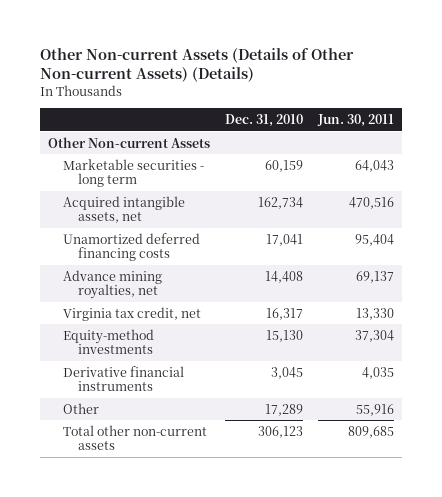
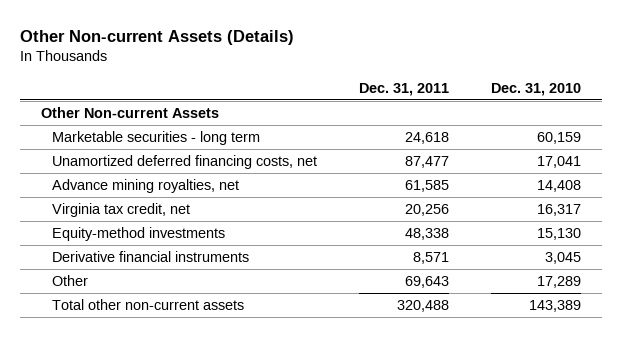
[40,47,355,82] Other Non-current Assets (Details of Other Non-current Assets) (Details) -> [19,29,294,45] Other Non-current Assets (Details)
[317,113,395,127] Jun. 30, 2011 -> none
none -> [359,82,450,96] Dec. 31, 2011
[63,195,186,224] Acquired intangible assets, net -> none
[63,232,201,262] Unamortized deferred financing costs -> [52,155,318,170] Unamortized deferred financing costs, net
[258,425,304,438] 306,123 -> [529,300,582,313] 143,389

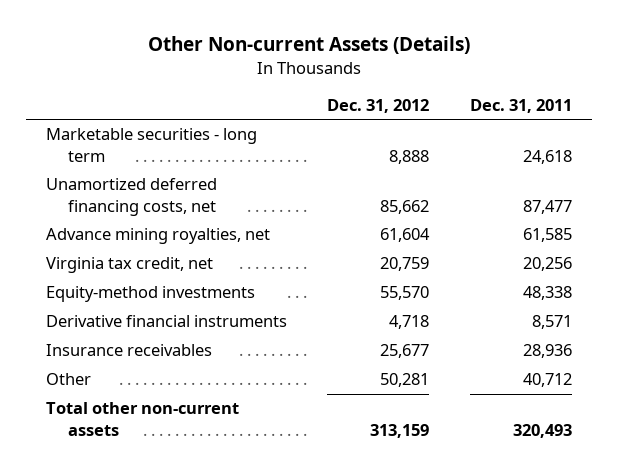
[491,82,582,96] Dec. 31, 2010 -> none
none -> [327,98,430,113] Dec. 31, 2012
[40,107,219,119] Other Non-current Assets -> none
none -> [46,344,213,357] Insurance receivables
[405,276,450,289] 69,643 -> [522,373,572,388] 40,712
[397,300,450,313] 320,488 -> [512,423,572,438] 320,493

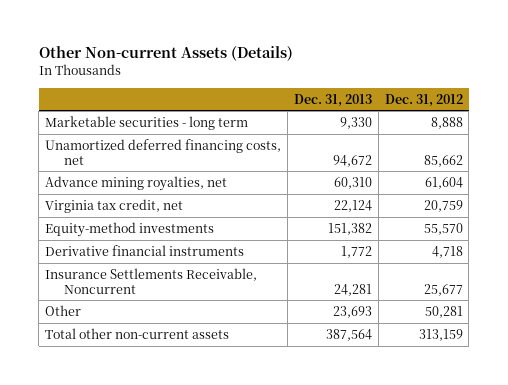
[469,98,572,113] Dec. 31, 2011 -> none
none -> [293,93,372,107] Dec. 31, 2013
[46,344,213,357] Insurance receivables -> [45,267,258,294] Insurance Settlements Receivable, Noncurrent

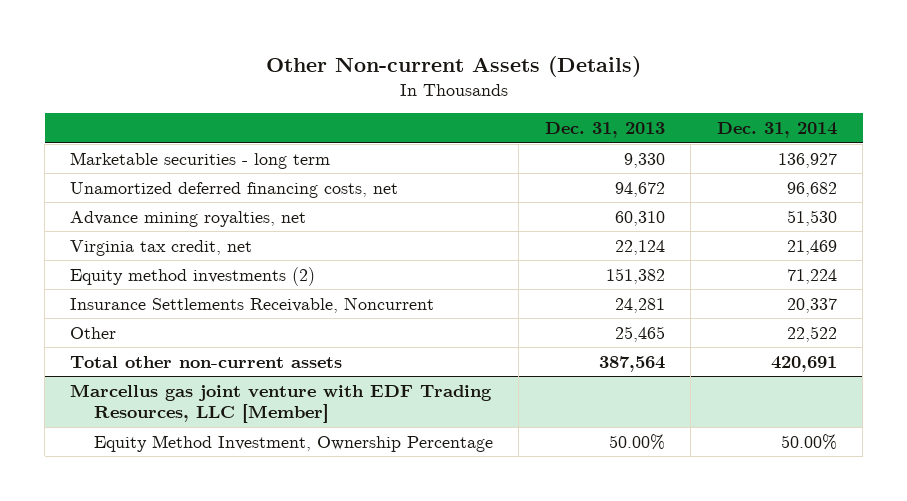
[384,93,463,107] Dec. 31, 2012 -> none
none -> [716,122,837,139] Dec. 31, 2014
[45,244,245,256] Derivative financial instruments -> none
[45,221,215,237] Equity-method investments -> [70,266,316,286] Equity method investments (2)
[332,305,372,318] 23,693 -> [614,325,665,342] 25,465
none -> [70,383,493,424] Marcellus gas joint venture with EDF Trading Resources, LLC [Member]
none -> [93,434,493,452] Equity Method Investment, Ownership Percentage

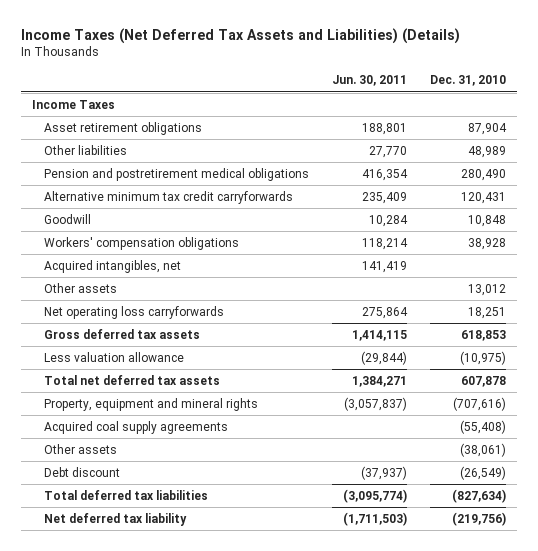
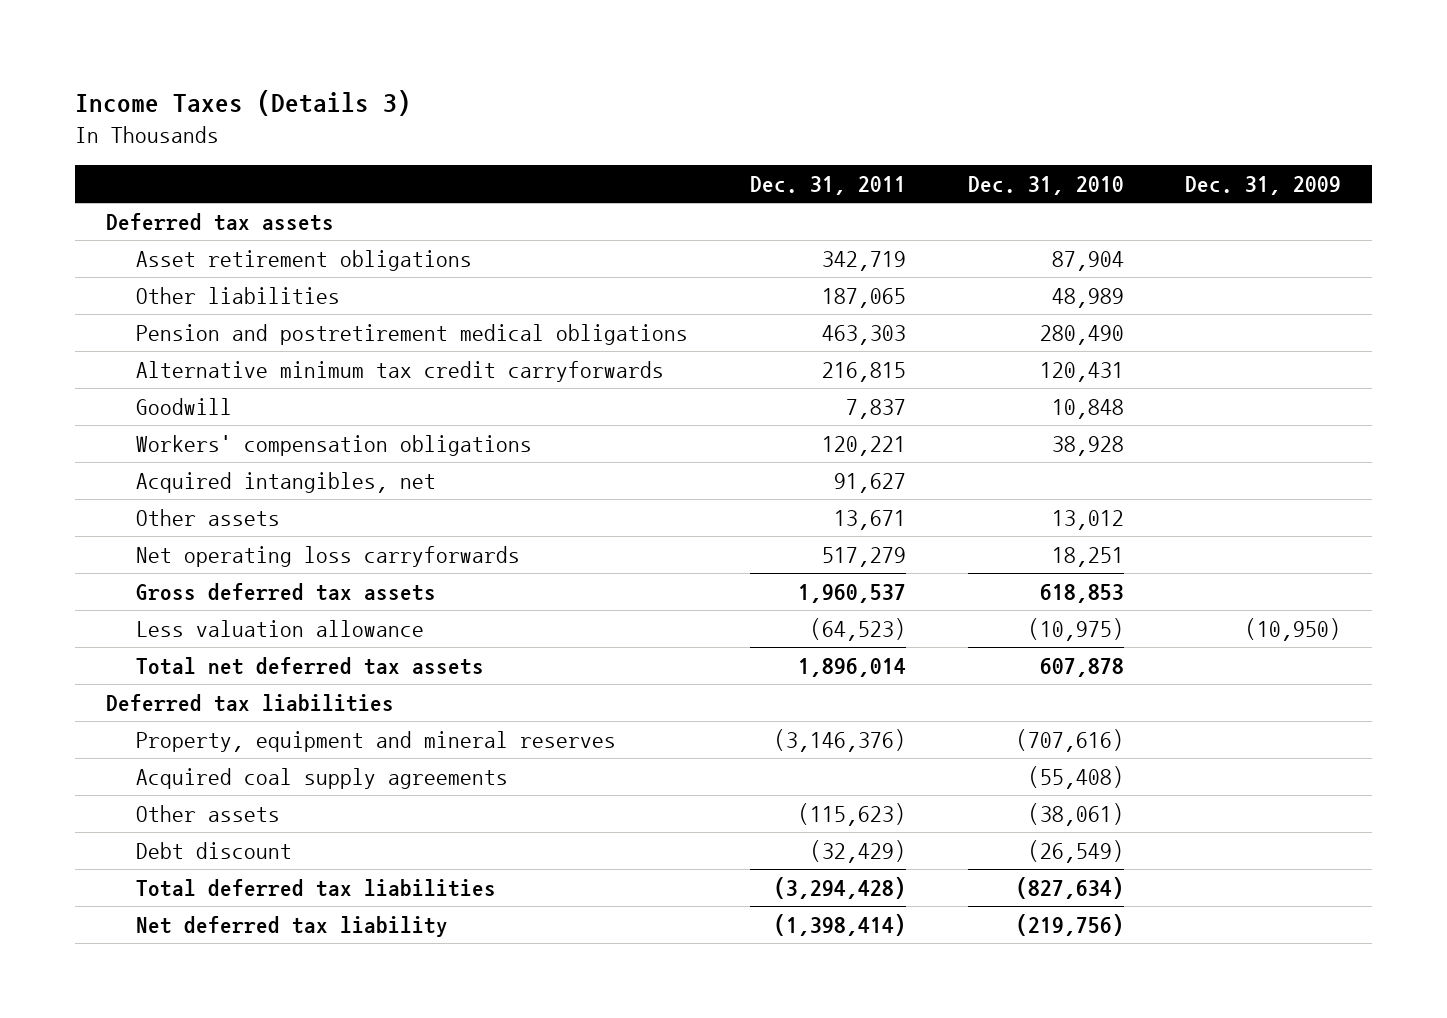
[20,27,460,44] Income Taxes (Net Deferred Tax Assets and Liabilities) (Details) -> [75,89,412,116] Income Taxes (Details 3)
[331,75,407,87] Jun. 30, 2011 -> none
none -> [749,176,906,196] Dec. 31, 2011
none -> [1185,176,1342,196] Dec. 31, 2009
[32,99,116,109] Income Taxes -> none
none -> [105,213,334,232] Deferred tax assets
none -> [105,694,394,713] Deferred tax liabilities
[43,397,258,411] Property, equipment and mineral rights -> [136,731,617,753] Property, equipment and mineral reserves

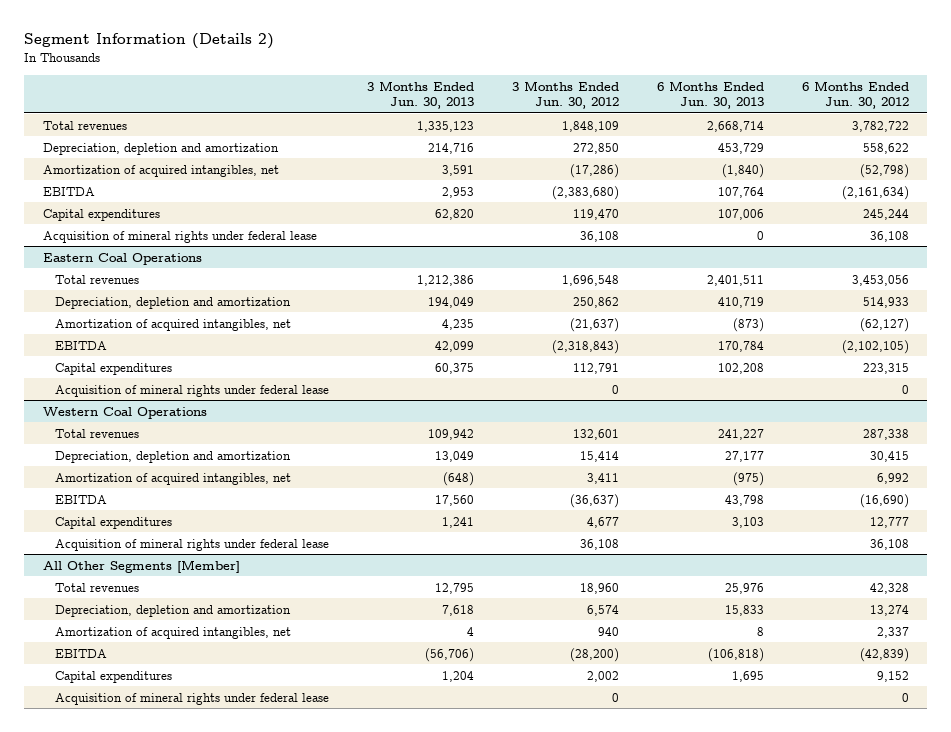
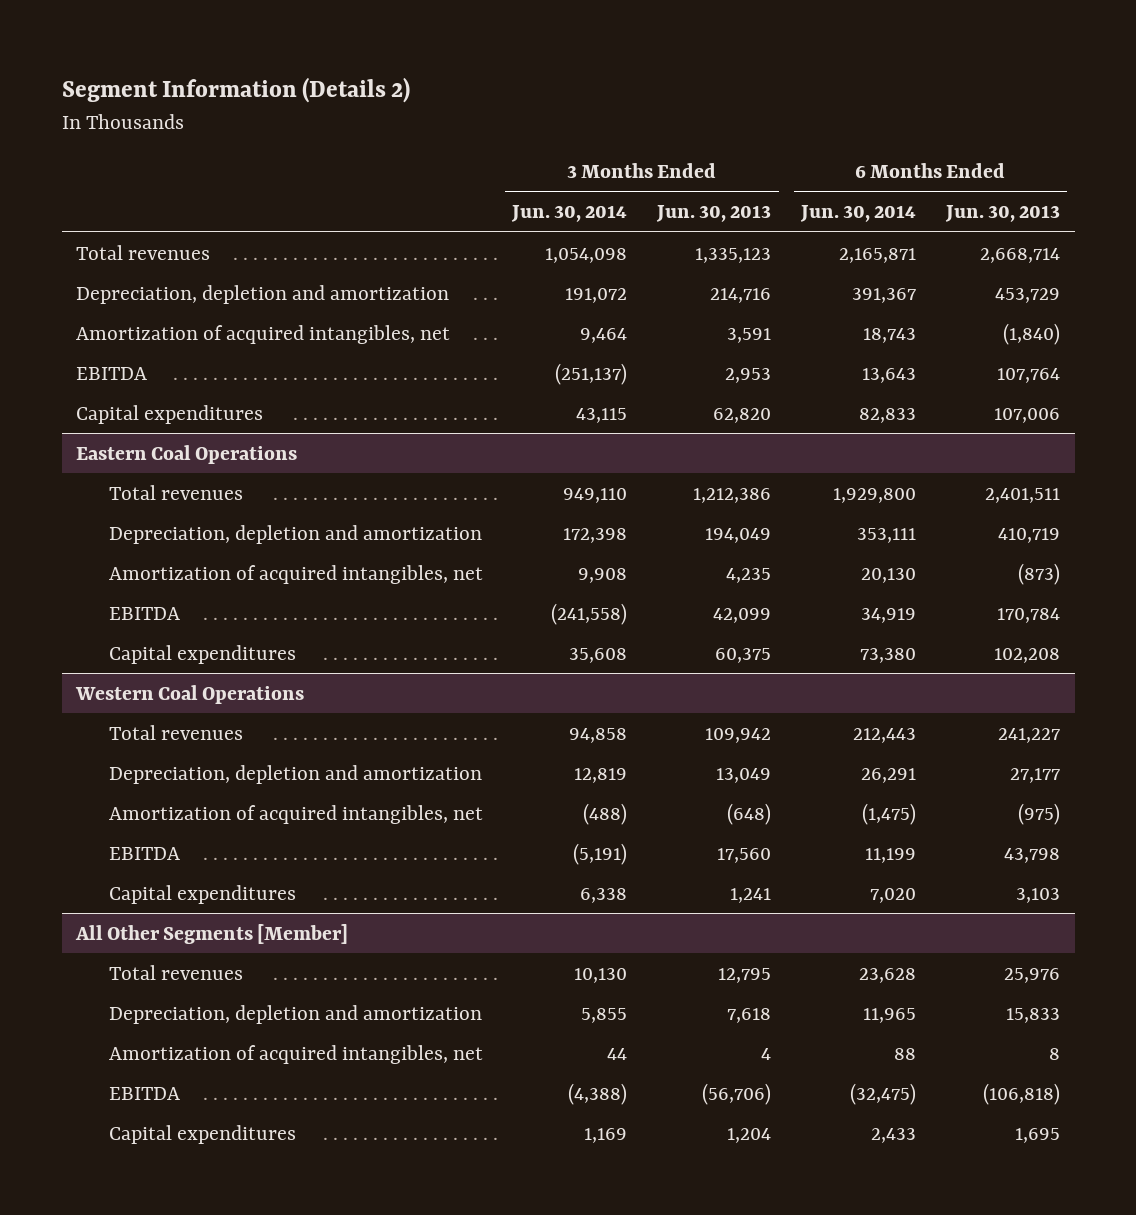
[511,80,619,110] 3 Months Ended Jun. 30, 2012 -> none
[801,80,909,110] 6 Months Ended Jun. 30, 2012 -> none
none -> [511,205,628,223] Jun. 30, 2014
none -> [800,205,917,223] Jun. 30, 2014
[42,230,317,243] Acquisition of mineral rights under federal lease -> none
[55,384,330,397] Acquisition of mineral rights under federal lease -> none
[55,538,330,551] Acquisition of mineral rights under federal lease -> none
[55,692,330,705] Acquisition of mineral rights under federal lease -> none

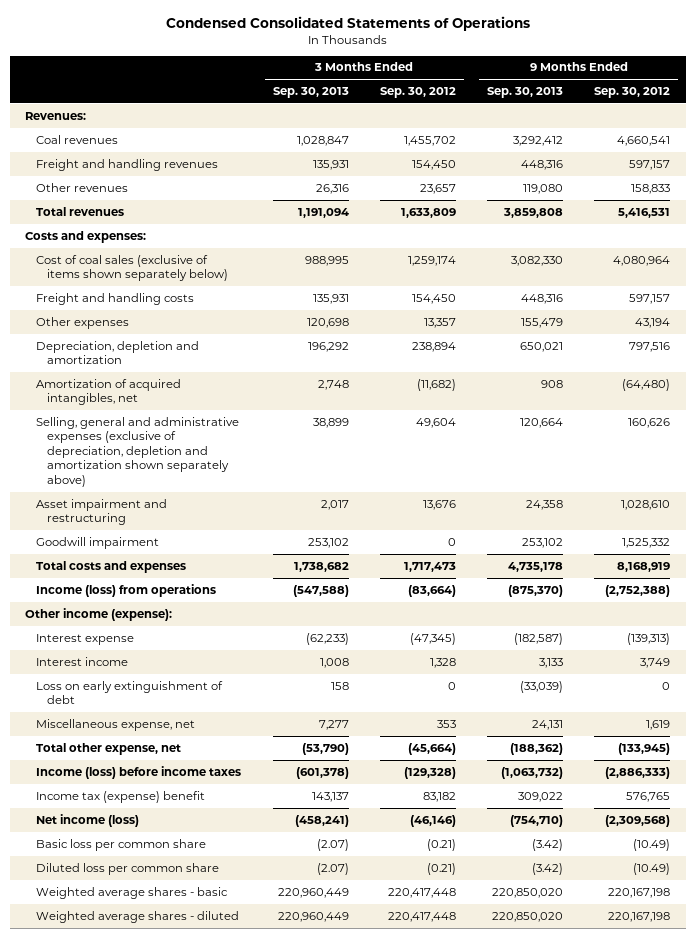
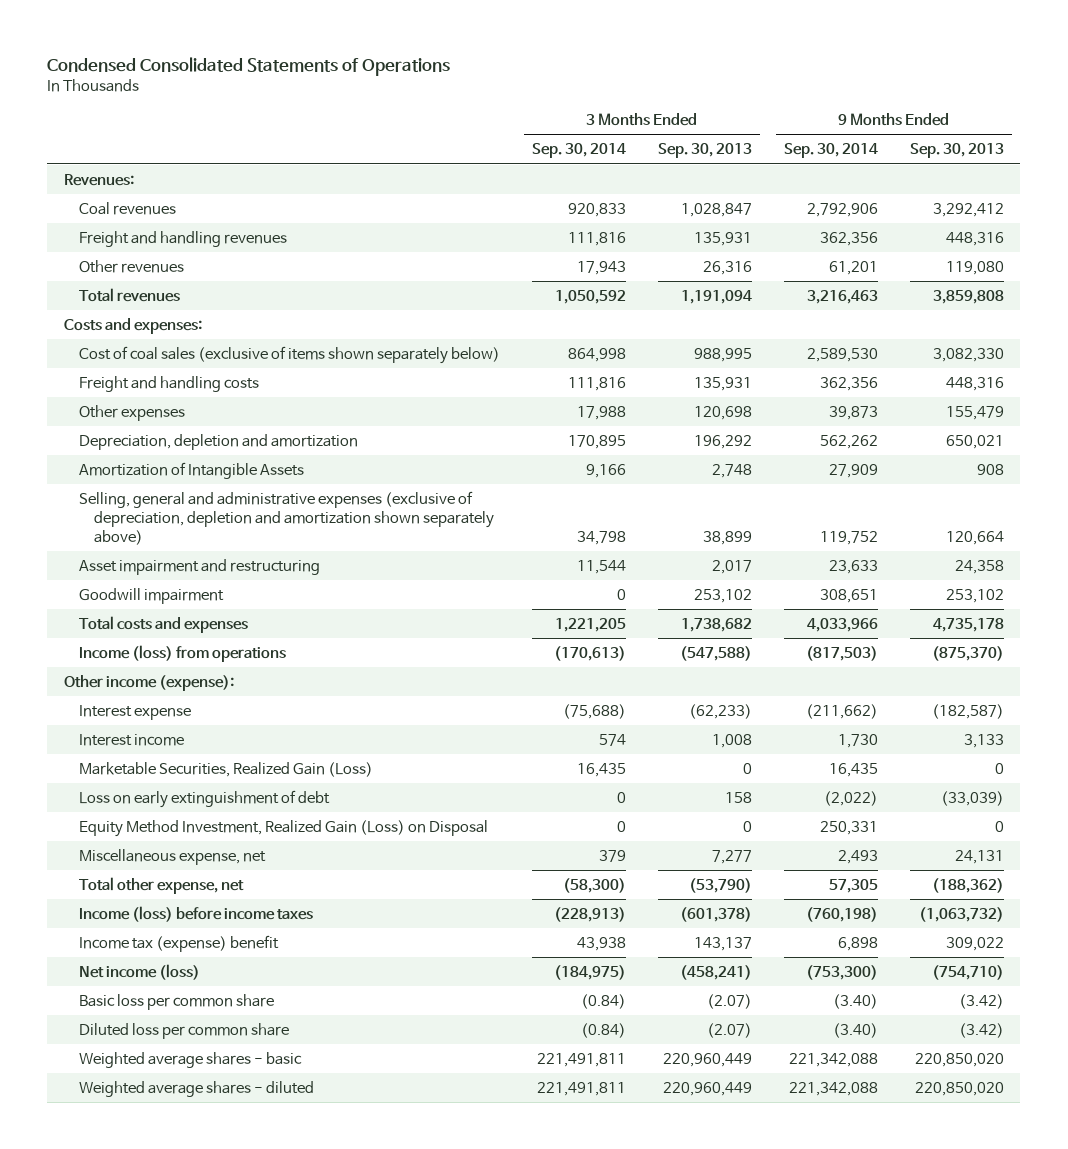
[379,87,456,99] Sep. 30, 2012 -> none
[594,87,671,99] Sep. 30, 2012 -> none
none -> [531,143,626,159] Sep. 30, 2014
none -> [783,143,878,159] Sep. 30, 2014
[36,378,182,406] Amortization of acquired intangibles, net -> [78,461,304,479] Amortization of Intangible Assets
none -> [78,761,373,777] Marketable Securities, Realized Gain (Loss)
none -> [78,819,488,837] Equity Method Investment, Realized Gain (Loss) on Disposal

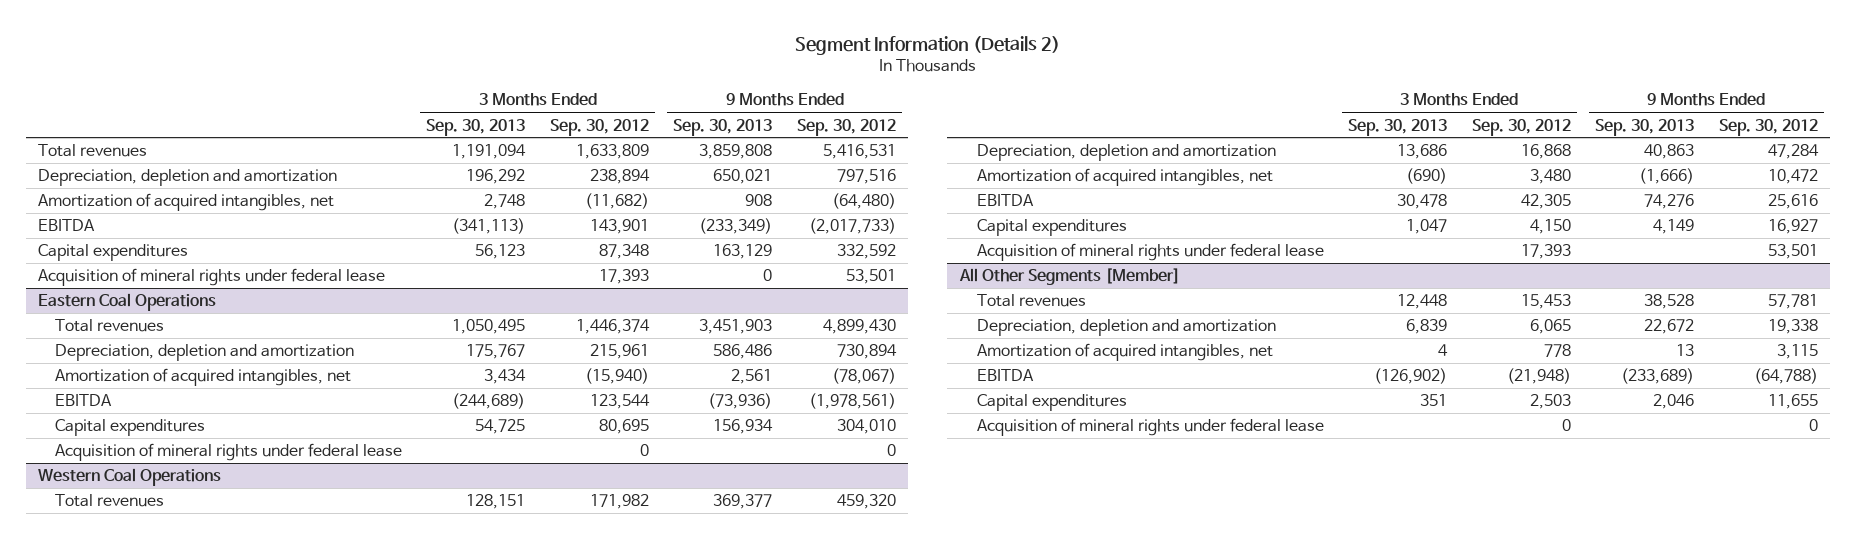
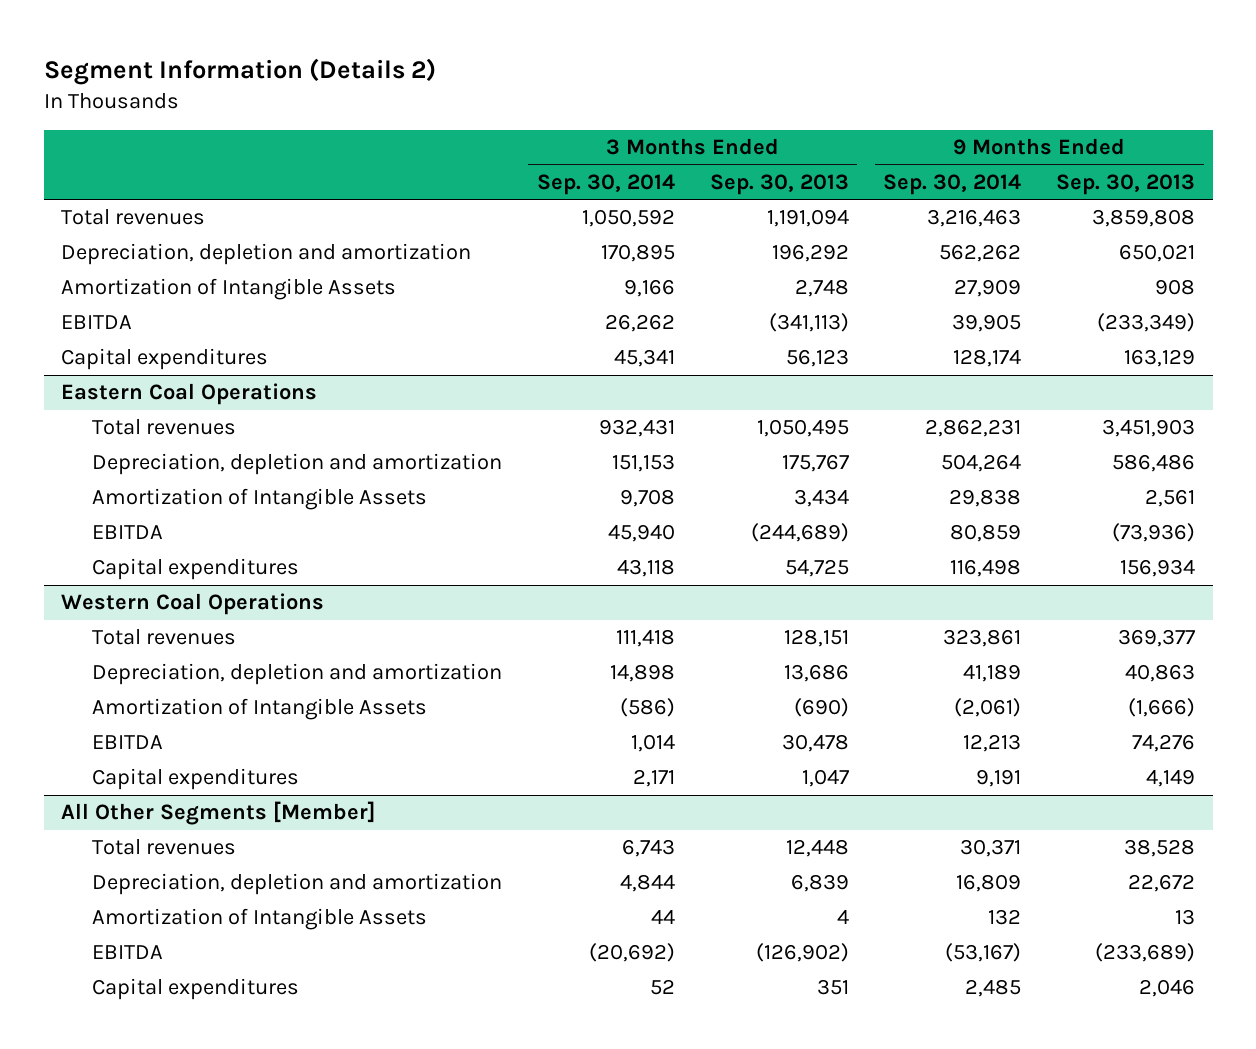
[549,118,649,136] Sep. 30, 2012 -> none
[796,118,896,136] Sep. 30, 2012 -> none
none -> [536,173,675,195] Sep. 30, 2014
none -> [883,173,1022,195] Sep. 30, 2014
[37,193,334,212] Amortization of acquired intangibles, net -> [61,278,397,301] Amortization of Intangible Assets
[37,268,385,287] Acquisition of mineral rights under federal lease -> none
[54,368,351,387] Amortization of acquired intangibles, net -> [91,488,427,511] Amortization of Intangible Assets
[54,443,402,462] Acquisition of mineral rights under federal lease -> none
[976,168,1273,187] Amortization of acquired intangibles, net -> [91,698,427,721] Amortization of Intangible Assets
[976,243,1324,262] Acquisition of mineral rights under federal lease -> none
[976,343,1273,362] Amortization of acquired intangibles, net -> [91,908,427,931] Amortization of Intangible Assets
[976,418,1324,437] Acquisition of mineral rights under federal lease -> none

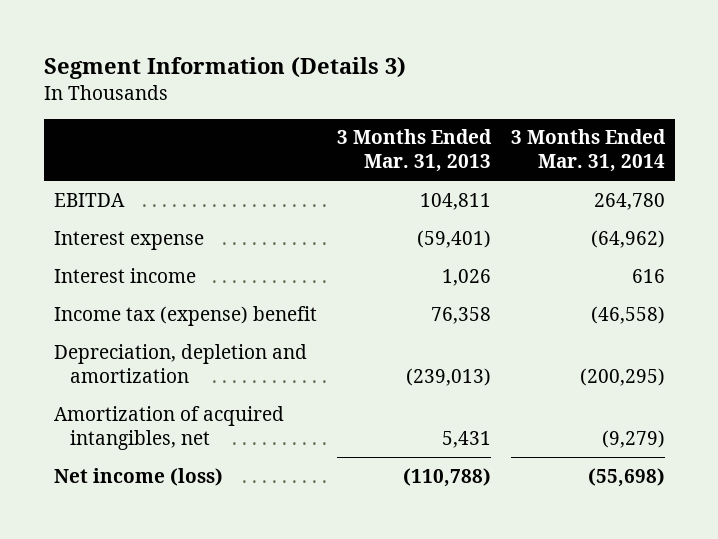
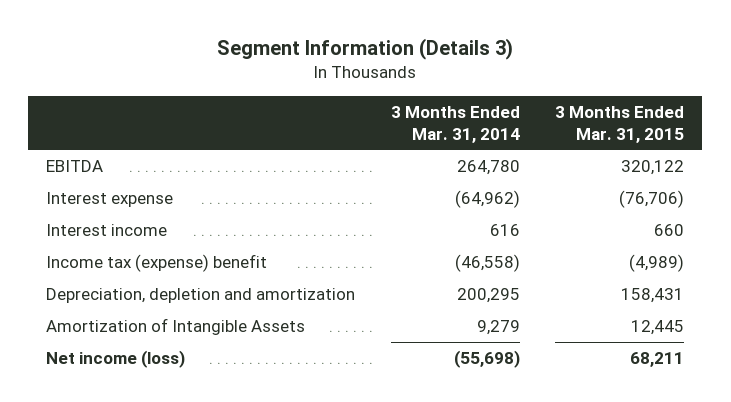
[336,129,492,173] 3 Months Ended Mar. 31, 2013 -> none
none -> [555,105,685,143] 3 Months Ended Mar. 31, 2015
[53,405,284,450] Amortization of acquired intangibles, net -> none
[579,367,665,386] (200,295) -> [456,288,520,304] 200,295
none -> [46,318,306,336] Amortization of Intangible Assets

